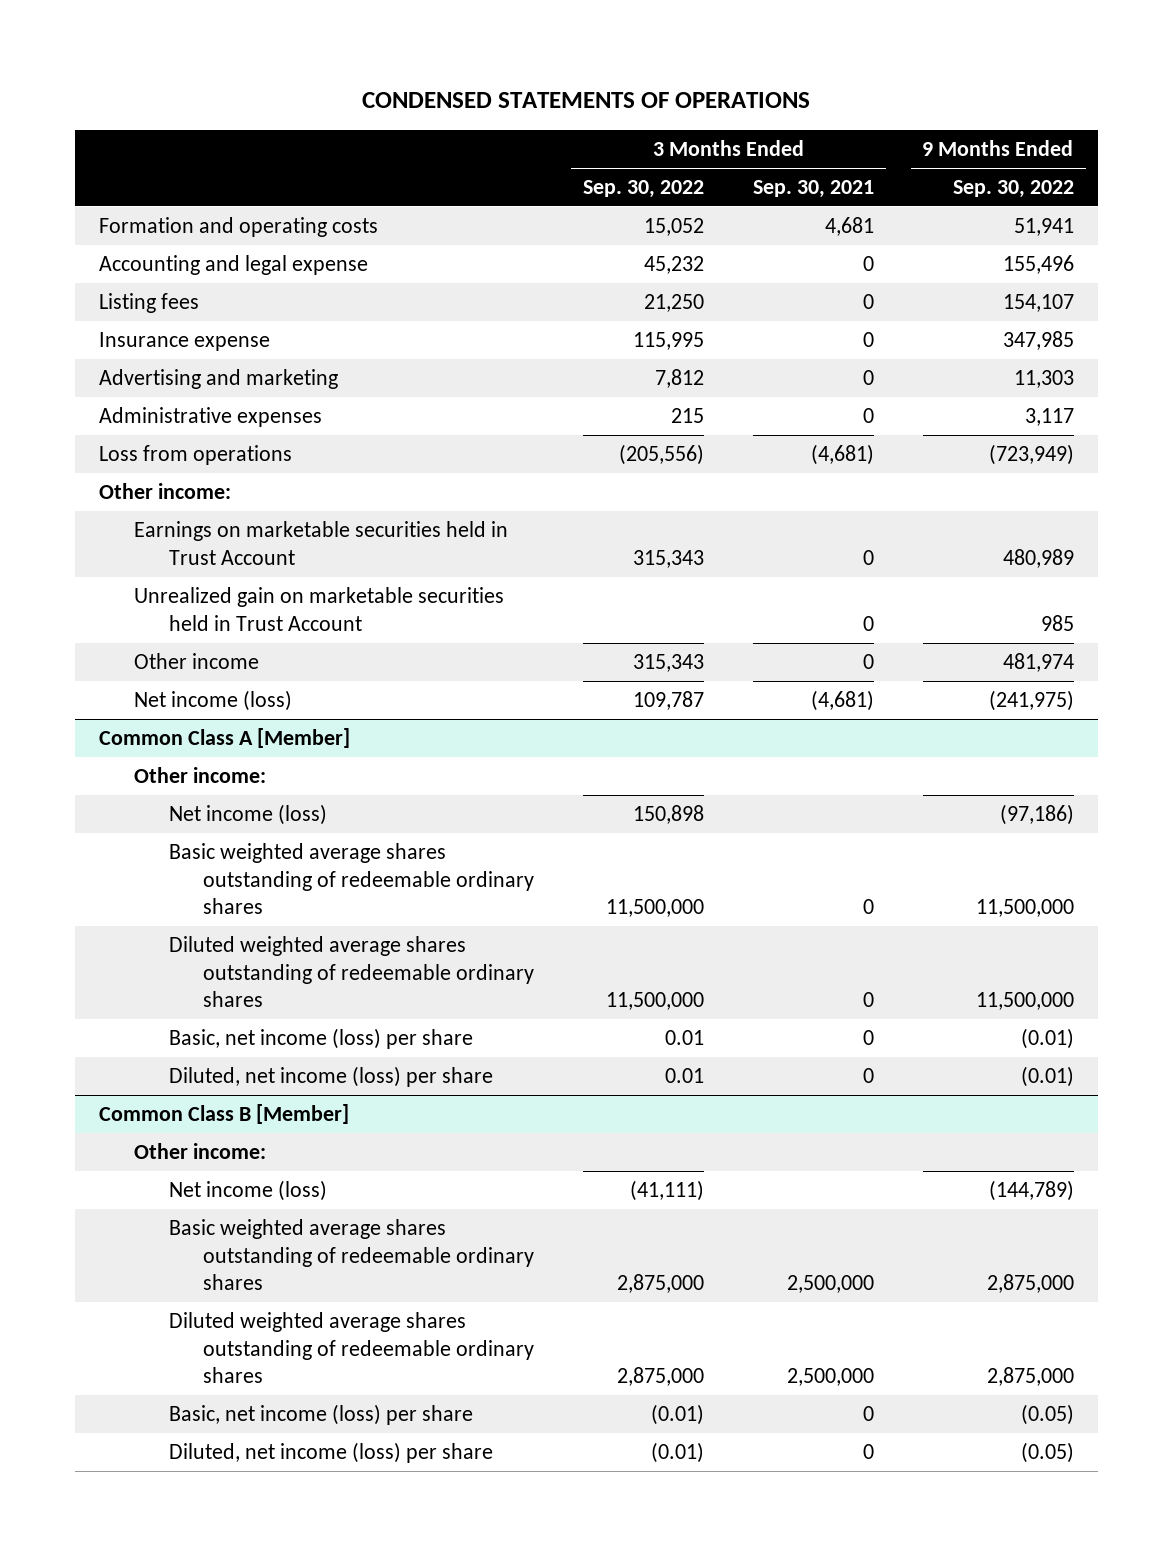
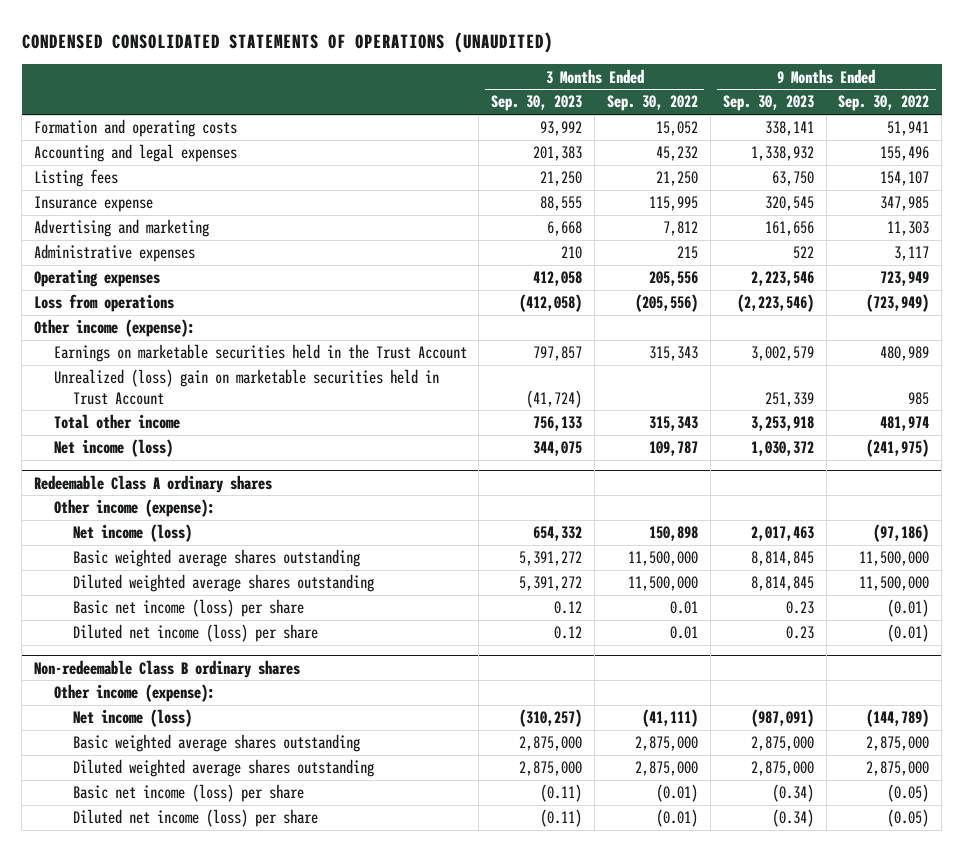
[362,92,811,109] CONDENSED STATEMENTS OF OPERATIONS -> [21,31,553,53] CONDENSED CONSOLIDATED STATEMENTS OF OPERATIONS (UNAUDITED)
[753,180,875,199] Sep. 30, 2021 -> none
none -> [491,95,583,112] Sep. 30, 2023
none -> [722,95,814,112] Sep. 30, 2023
[98,254,368,275] Accounting and legal expense -> [34,144,238,163] Accounting and legal expenses
none -> [34,269,161,288] Operating expenses
[98,482,231,499] Other income: -> [34,319,196,338] Other income (expense):
[133,520,508,565] Earnings on marketable securities held in Trust Account -> [53,344,467,363] Earnings on marketable securities held in the Trust Account
[133,586,504,631] Unrealized gain on marketable securities held in Trust Account -> [53,369,439,405] Unrealized (loss) gain on marketable securities held in Trust Account
[133,652,259,669] Other income -> [53,414,180,430] Total other income
[98,727,350,748] Common Class A [Member] -> none
none -> [34,474,273,493] Redeemable Class A ordinary shares
[133,766,266,783] Other income: -> [53,499,215,518] Other income (expense):
[168,842,535,915] Basic weighted average shares outstanding of redeemable ordinary shares -> [72,549,360,568] Basic weighted average shares outstanding
[168,935,535,1008] Diluted weighted average shares outstanding of redeemable ordinary shares -> [72,574,374,593] Diluted weighted average shares outstanding
[168,1027,473,1049] Basic, net income (loss) per share -> [72,599,304,618] Basic net income (loss) per share
[168,1065,493,1087] Diluted, net income (loss) per share -> [72,624,318,643] Diluted net income (loss) per share
[98,1103,349,1124] Common Class B [Member] -> [34,659,301,678] Non-redeemable Class B ordinary shares
[133,1142,266,1159] Other income: -> [53,684,215,703] Other income (expense):
[168,1218,535,1291] Basic weighted average shares outstanding of redeemable ordinary shares -> [72,734,360,753] Basic weighted average shares outstanding
[168,1311,535,1384] Diluted weighted average shares outstanding of redeemable ordinary shares -> [72,759,374,778] Diluted weighted average shares outstanding
[168,1403,473,1425] Basic, net income (loss) per share -> [72,784,304,803] Basic net income (loss) per share
[168,1441,493,1463] Diluted, net income (loss) per share -> [72,809,318,828] Diluted net income (loss) per share

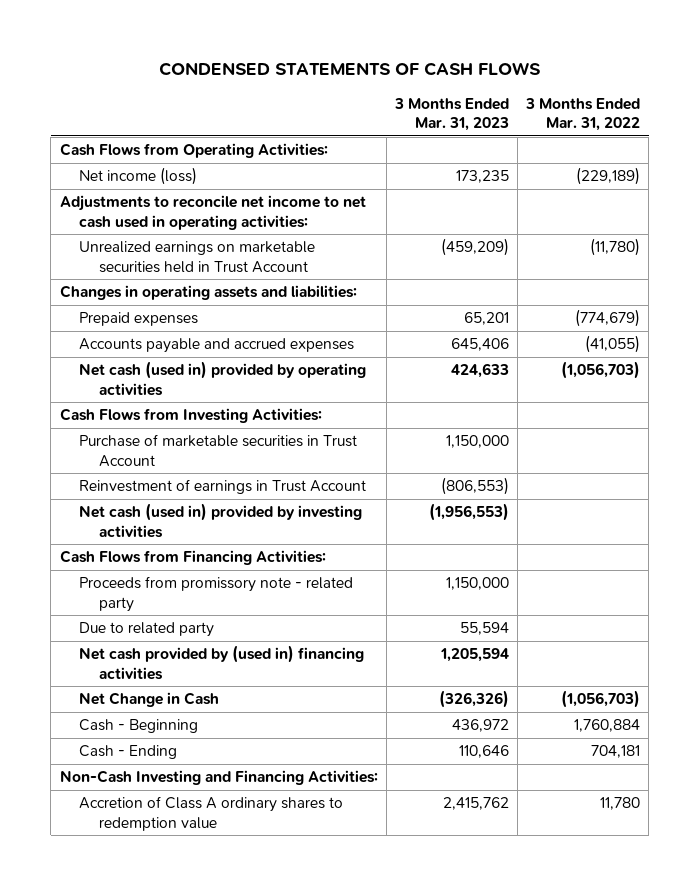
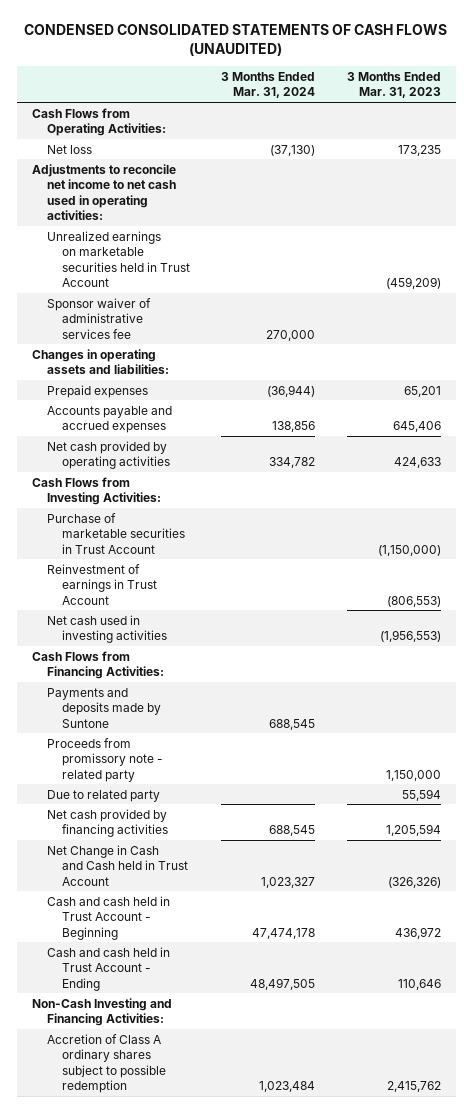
[158,61,541,76] CONDENSED STATEMENTS OF CASH FLOWS -> [24,24,448,57] CONDENSED CONSOLIDATED STATEMENTS OF CASH FLOWS (UNAUDITED)
[525,97,641,131] 3 Months Ended Mar. 31, 2022 -> none
none -> [221,71,316,99] 3 Months Ended Mar. 31, 2024
[79,167,198,186] Net income (loss) -> [47,144,93,154] Net loss
none -> [47,297,152,339] Sponsor waiver of administrative services fee
[79,361,367,396] Net cash (used in) provided by operating activities -> [47,440,171,470] Net cash provided by operating activities
[445,435,509,449] 1,150,000 -> [377,544,441,556] (1,150,000)
[79,503,363,538] Net cash (used in) provided by investing activities -> [47,614,168,644] Net cash used in investing activities
none -> [47,687,162,728] Payments and deposits made by Suntone
[79,645,365,680] Net cash provided by (used in) financing activities -> [47,808,169,838] Net cash provided by financing activities
[79,692,220,708] Net Change in Cash -> [47,844,189,886] Net Change in Cash and Cash held in Trust Account
[79,719,199,734] Cash - Beginning -> [47,895,171,940] Cash and cash held in Trust Account - Beginning
[79,745,178,760] Cash - Ending -> [47,946,171,991] Cash and cash held in Trust Account - Ending
[79,796,344,831] Accretion of Class A ordinary shares to redemption value -> [47,1033,167,1094] Accretion of Class A ordinary shares subject to possible redemption

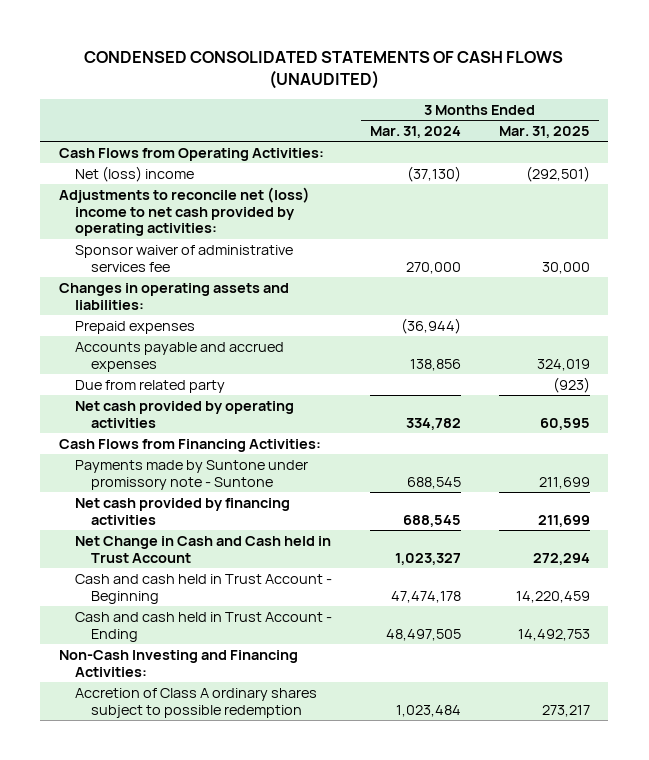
[346,71,441,99] 3 Months Ended Mar. 31, 2023 -> none
none -> [498,125,590,138] Mar. 31, 2025
[47,230,191,288] Unrealized earnings on marketable securities held in Trust Account -> none
[47,144,93,154] Net loss -> [75,165,195,182] Net (loss) income
[32,163,177,221] Adjustments to reconcile net income to net cash used in operating activities: -> [59,186,311,237] Adjustments to reconcile net (loss) income to net cash provided by operating activities:
none -> [75,379,226,393] Due from related party
[32,476,162,506] Cash Flows from Investing Activities: -> none
[47,512,186,554] Purchase of marketable securities in Trust Account -> none
[47,563,158,605] Reinvestment of earnings in Trust Account -> none
[47,614,168,644] Net cash used in investing activities -> none
[47,737,164,782] Proceeds from promissory note - related party -> none
[47,789,161,802] Due to related party -> none
[47,687,162,728] Payments and deposits made by Suntone -> [75,459,309,490] Payments made by Suntone under promissory note - Suntone

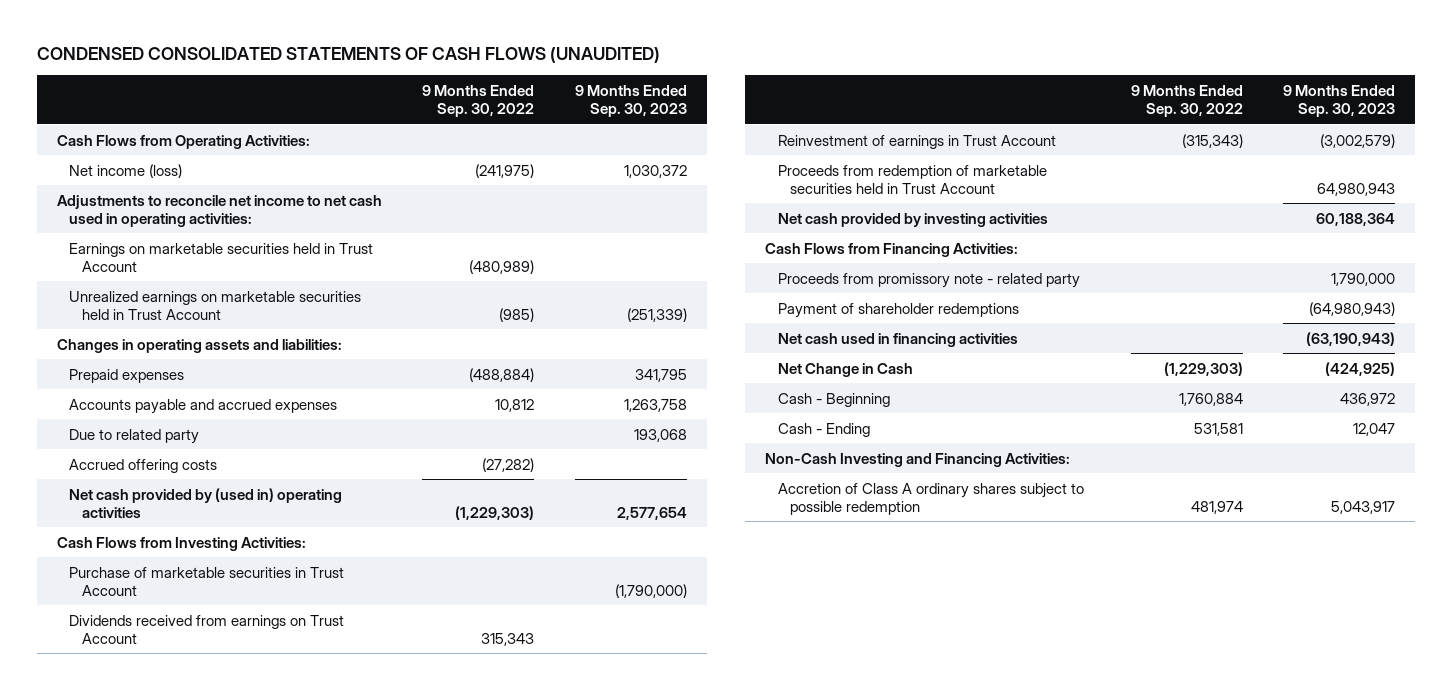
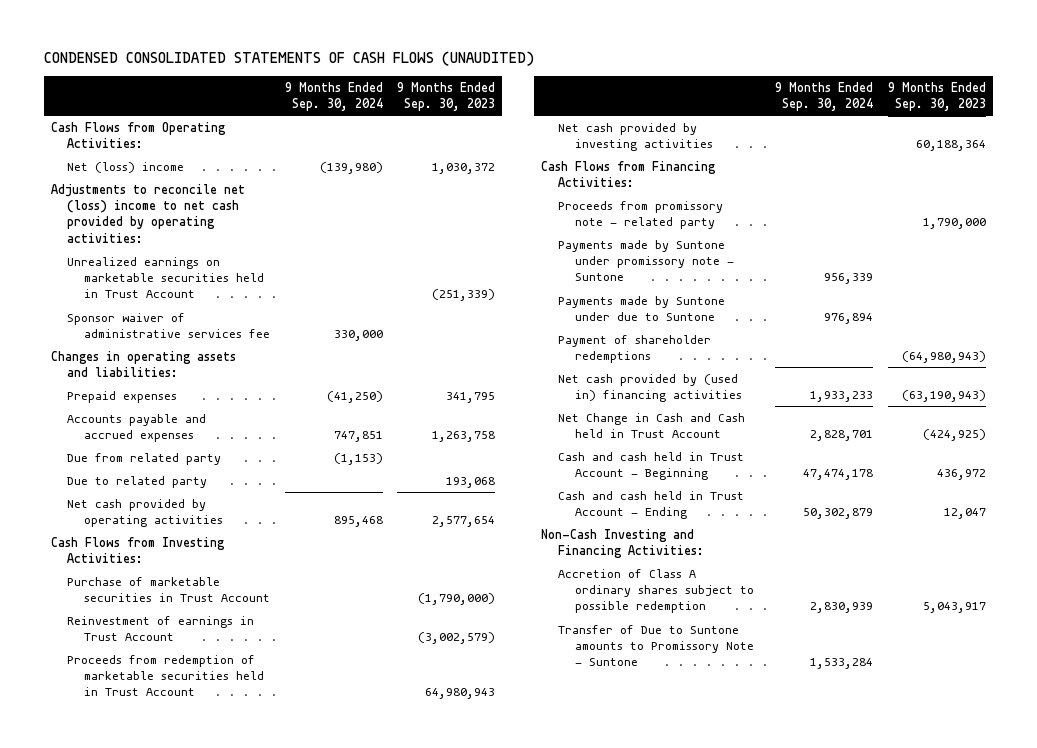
[422,84,535,118] 9 Months Ended Sep. 30, 2022 -> none
none -> [284,81,383,112] 9 Months Ended Sep. 30, 2024
[69,242,374,272] Earnings on marketable securities held in Trust Account -> none
[69,163,183,178] Net income (loss) -> [67,161,185,173] Net (loss) income
[56,194,382,227] Adjustments to reconcile net income to net cash used in operating activities: -> [50,183,245,243] Adjustments to reconcile net (loss) income to net cash provided by operating activities:
none -> [67,312,271,339] Sponsor waiver of administrative services fee
none -> [67,452,222,465] Due from related party
[69,458,218,473] Accrued offering costs -> none
[69,487,343,518] Net cash provided by (used in) operating activities -> [67,498,224,528] Net cash provided by operating activities
[69,614,345,644] Dividends received from earnings on Trust Account -> none
none -> [558,239,734,282] Payments made by Suntone under promissory note - Suntone
none -> [558,295,726,322] Payments made by Suntone under due to Suntone
[777,332,1018,347] Net cash used in financing activities -> [558,373,742,403] Net cash provided by (used in) financing activities
[777,362,913,377] Net Change in Cash -> [558,412,746,439] Net Change in Cash and Cash held in Trust Account
[777,392,890,407] Cash - Beginning -> [558,451,745,481] Cash and cash held in Trust Account - Beginning
[777,422,870,437] Cash - Ending -> [558,490,745,520] Cash and cash held in Trust Account - Ending
none -> [558,624,754,667] Transfer of Due to Suntone amounts to Promissory Note - Suntone

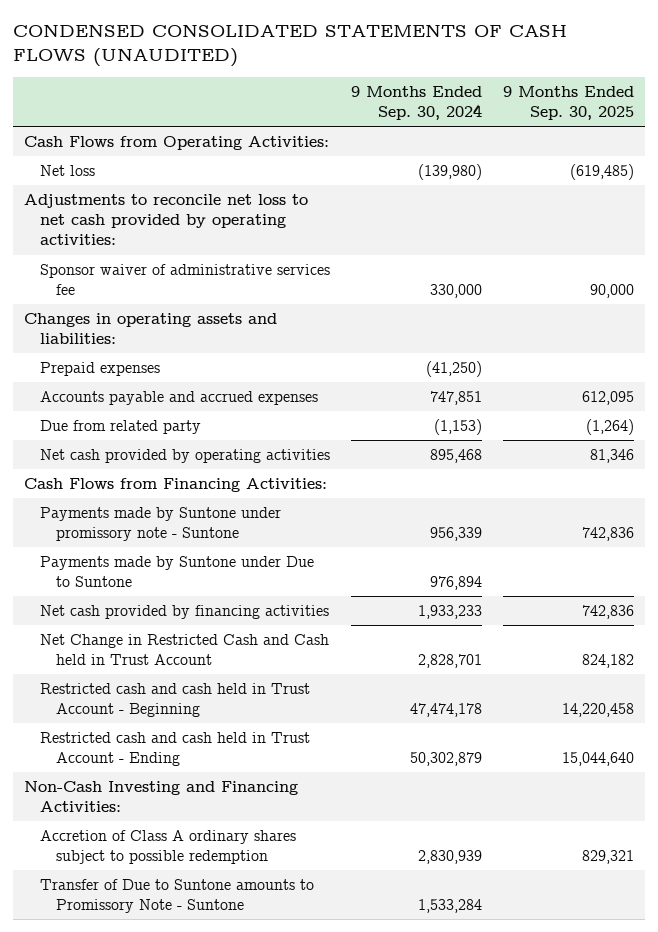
[397,81,496,112] 9 Months Ended Sep. 30, 2023 -> none
none -> [503,86,635,121] 9 Months Ended Sep. 30, 2025
[67,256,265,299] Unrealized earnings on marketable securities held in Trust Account -> none
[67,161,185,173] Net (loss) income -> [39,165,95,177] Net loss
[50,183,245,243] Adjustments to reconcile net (loss) income to net cash provided by operating activities: -> [23,194,308,246] Adjustments to reconcile net loss to net cash provided by operating activities:
[67,475,208,488] Due to related party -> none
[50,536,225,564] Cash Flows from Investing Activities: -> none
[67,576,271,603] Purchase of marketable securities in Trust Account -> none
[67,615,255,642] Reinvestment of earnings in Trust Account -> none
[67,654,265,697] Proceeds from redemption of marketable securities held in Trust Account -> none
[558,122,713,152] Net cash provided by investing activities -> none
[558,200,724,230] Proceeds from promissory note - related party -> none
[558,334,712,364] Payment of shareholder redemptions -> none
[558,295,726,322] Payments made by Suntone under due to Suntone -> [39,556,314,588] Payments made by Suntone under Due to Suntone
[558,373,742,403] Net cash provided by (used in) financing activities -> [39,605,329,620] Net cash provided by financing activities
[558,412,746,439] Net Change in Cash and Cash held in Trust Account -> [39,634,329,666] Net Change in Restricted Cash and Cash held in Trust Account
[558,451,745,481] Cash and cash held in Trust Account - Beginning -> [39,683,310,718] Restricted cash and cash held in Trust Account - Beginning
[558,490,745,520] Cash and cash held in Trust Account - Ending -> [39,732,310,767] Restricted cash and cash held in Trust Account - Ending

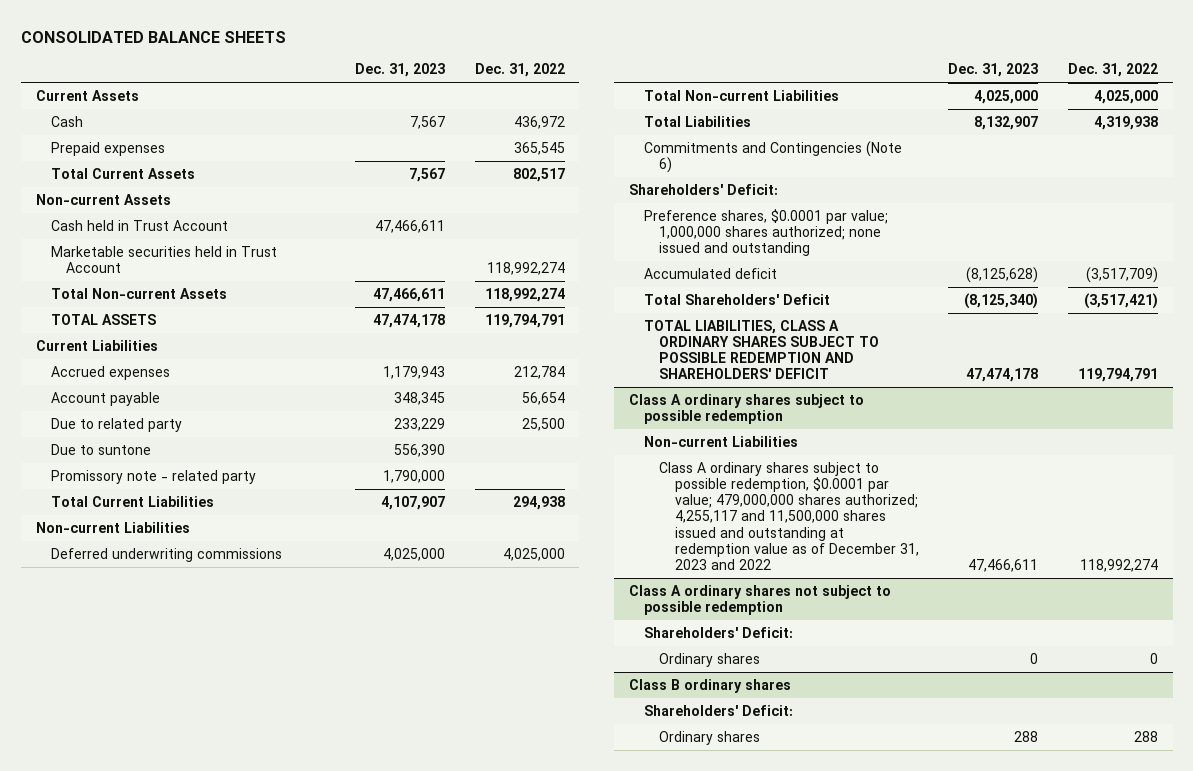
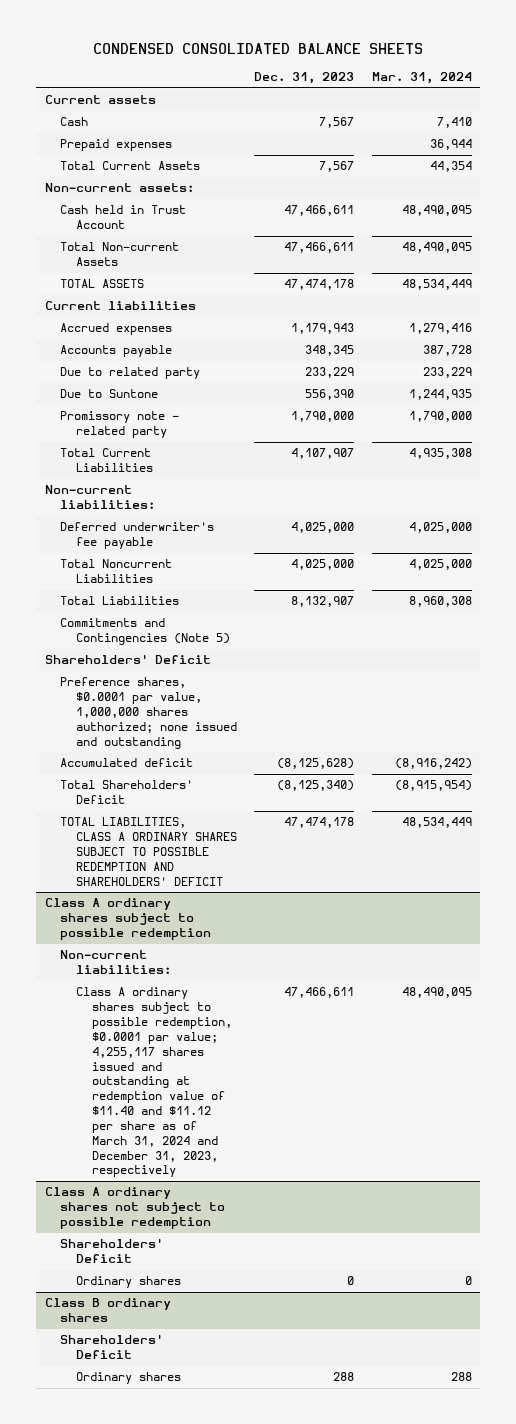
[20,30,286,43] CONSOLIDATED BALANCE SHEETS -> [93,43,424,55] CONDENSED CONSOLIDATED BALANCE SHEETS
[474,63,565,78] Dec. 31, 2022 -> none
none -> [371,72,472,85] Mar. 31, 2024
[35,89,139,101] Current Assets -> [44,95,156,105] Current assets
[35,193,171,205] Non-current Assets -> [44,183,194,193] Non-current assets:
[50,245,277,273] Marketable securities held in Trust Account -> none
[35,339,158,351] Current Liabilities -> [44,301,196,311] Current liabilities
[50,391,160,406] Account payable -> [60,345,173,358] Accounts payable
[50,443,151,455] Due to suntone -> [60,389,159,399] Due to Suntone
[35,521,190,533] Non-current Liabilities -> [44,485,156,510] Non-current liabilities:
[50,547,282,562] Deferred underwriting commissions -> [60,522,215,550] Deferred underwriter's fee payable
[644,89,840,101] Total Non-current Liabilities -> [60,559,173,584] Total Noncurrent Liabilities
[644,140,903,173] Commitments and Contingencies (Note 6) -> [60,618,230,646] Commitments and Contingencies (Note 5)
[628,183,778,195] Shareholders' Deficit: -> [44,654,211,665] Shareholders' Deficit
[644,208,889,257] Preference shares, $0.0001 par value; 1,000,000 shares authorized; none issued and outstanding -> [60,677,237,749] Preference shares, $0.0001 par value, 1,000,000 shares authorized; none issued and outstanding
[644,435,799,447] Non-current Liabilities -> [60,950,171,975] Non-current liabilities:
[659,461,919,570] Class A ordinary shares subject to possible redemption, $0.0001 par value; 479,000,000 shares authorized; 4,255,117 and 11,500,000 shares issued and outstanding at redemption value as of December 31, 2023 and 2022 -> [75,987,232,1178] Class A ordinary shares subject to possible redemption, $0.0001 par value; 4,255,117 shares issued and outstanding at redemption value of $11.40 and $11.12 per share as of March 31, 2024 and December 31, 2023, respectively
[644,626,794,638] Shareholders' Deficit: -> [60,1238,164,1264] Shareholders' Deficit
[644,704,794,716] Shareholders' Deficit: -> [60,1334,164,1360] Shareholders' Deficit

